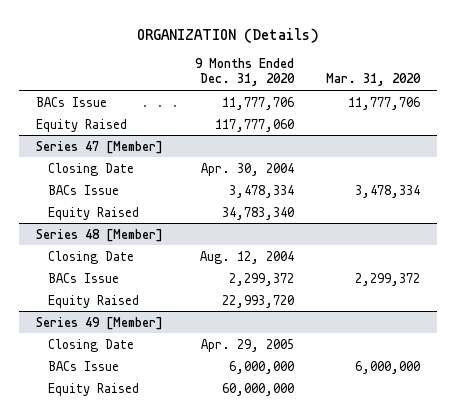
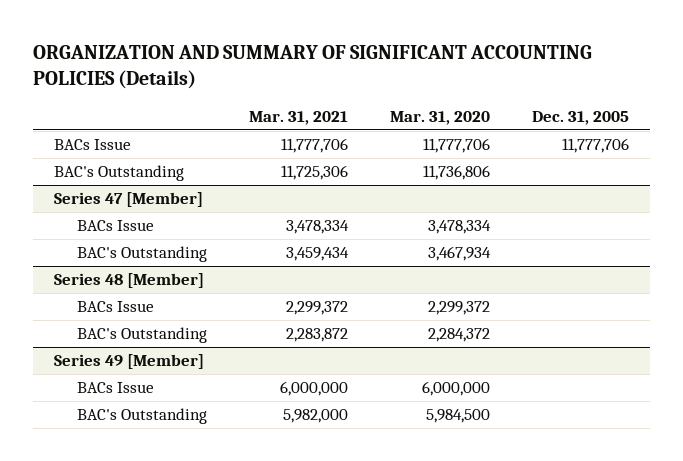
[136,27,319,43] ORGANIZATION (Details) -> [32,45,592,90] ORGANIZATION AND SUMMARY OF SIGNIFICANT ACCOUNTING POLICIES (Details)
[194,58,295,87] 9 Months Ended Dec. 31, 2020 -> none
none -> [248,110,348,125] Mar. 31, 2021
none -> [532,110,630,125] Dec. 31, 2005
[35,118,127,132] Equity Raised -> none
none -> [53,165,184,182] BAC's Outstanding
[48,162,135,176] Closing Date -> none
[48,206,140,220] Equity Raised -> none
none -> [76,246,207,263] BAC's Outstanding
[48,250,135,264] Closing Date -> none
[48,294,140,308] Equity Raised -> none
none -> [76,327,207,344] BAC's Outstanding
[48,338,135,352] Closing Date -> none
[48,382,140,396] Equity Raised -> none
none -> [76,408,207,425] BAC's Outstanding

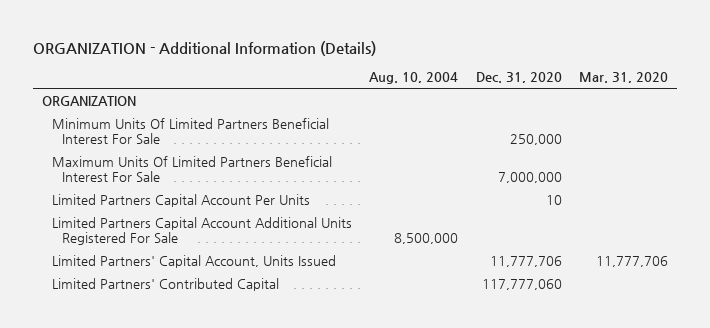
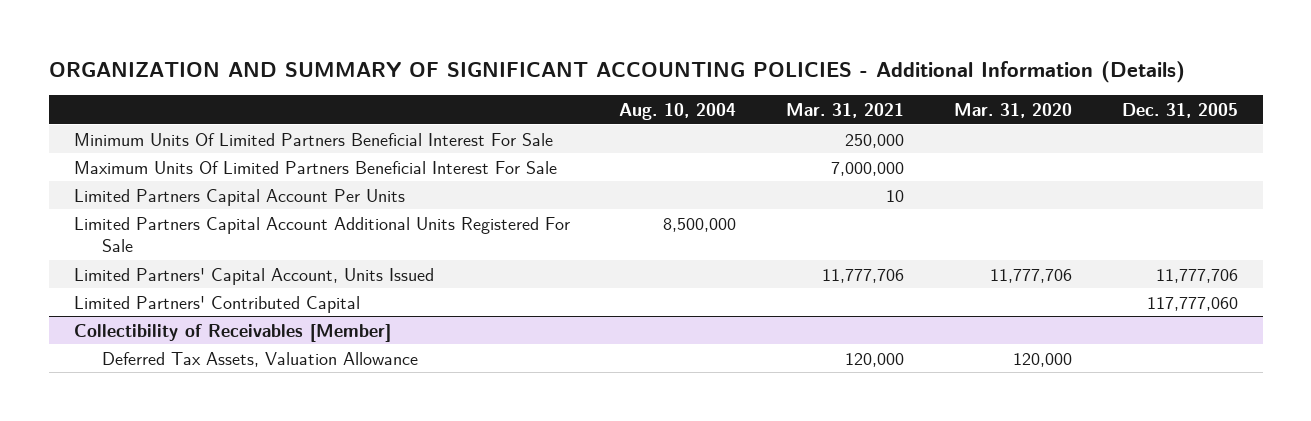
[33,40,377,56] ORGANIZATION - Additional Information (Details) -> [48,60,1185,83] ORGANIZATION AND SUMMARY OF SIGNIFICANT ACCOUNTING POLICIES - Additional Information (Details)
[475,72,562,84] Dec. 31, 2020 -> none
none -> [786,102,905,118] Mar. 31, 2021
none -> [1121,102,1238,118] Dec. 31, 2005
[41,95,136,106] ORGANIZATION -> none
none -> [73,323,391,342] Collectibility of Receivables [Member]
none -> [101,351,418,367] Deferred Tax Assets, Valuation Allowance

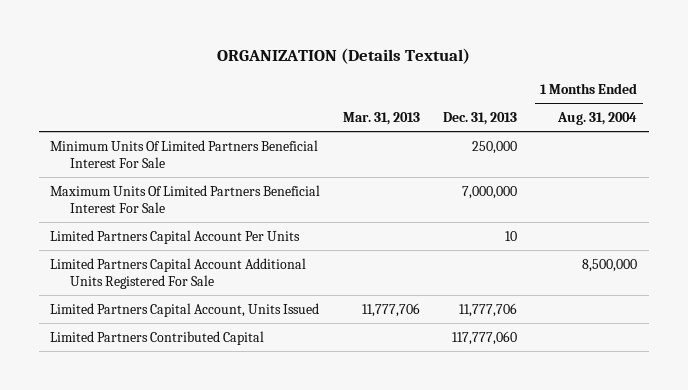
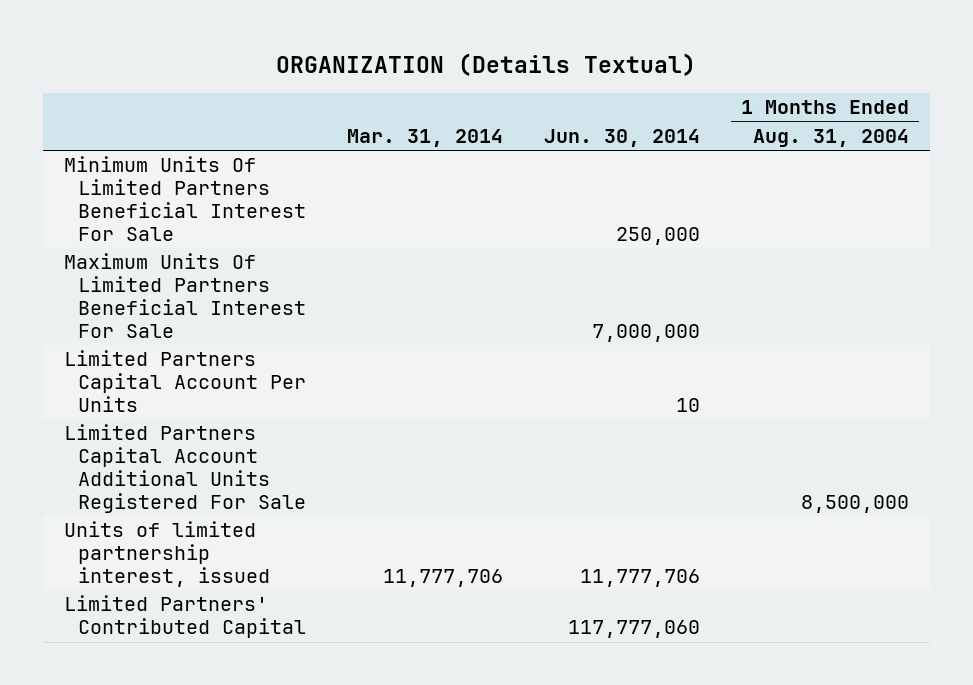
[343,111,421,125] Mar. 31, 2013 -> none
[443,111,518,125] Dec. 31, 2013 -> none
none -> [346,128,503,147] Mar. 31, 2014
none -> [543,128,700,147] Jun. 30, 2014
[50,302,320,317] Limited Partners Capital Account, Units Issued -> [63,521,270,588] Units of limited partnership interest, issued
[50,330,265,345] Limited Partners Contributed Capital -> [63,595,306,639] Limited Partners' Contributed Capital

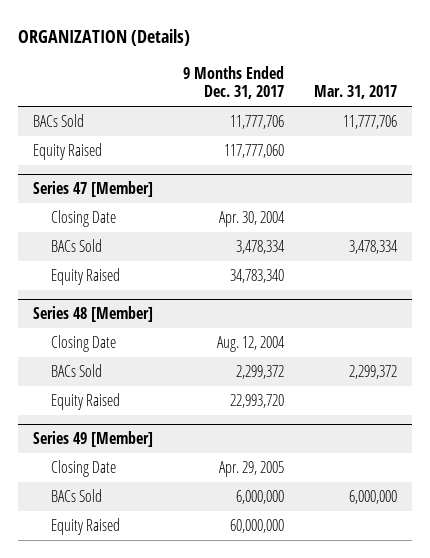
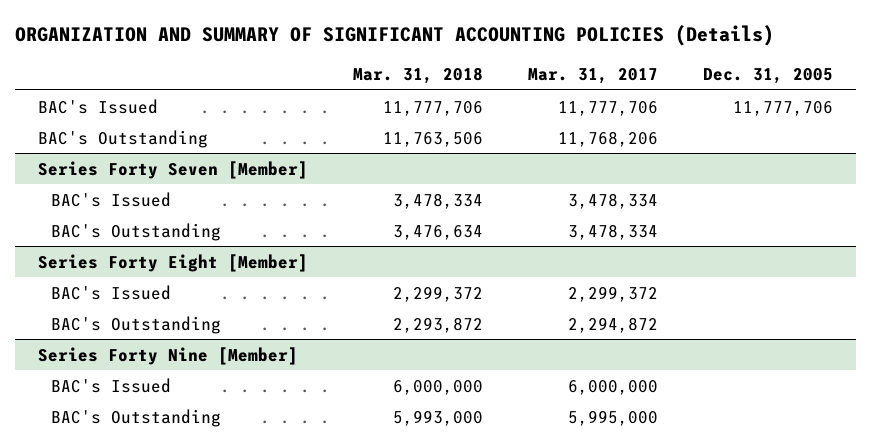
[18,28,191,46] ORGANIZATION (Details) -> [15,25,775,47] ORGANIZATION AND SUMMARY OF SIGNIFICANT ACCOUNTING POLICIES (Details)
[182,65,284,100] 9 Months Ended Dec. 31, 2017 -> none
none -> [352,66,483,84] Mar. 31, 2018
none -> [703,67,834,84] Dec. 31, 2005
[33,143,103,161] Equity Raised -> none
[50,210,116,228] Closing Date -> none
[50,268,120,286] Equity Raised -> none
[50,335,116,353] Closing Date -> none
[50,393,120,411] Equity Raised -> none
[50,460,116,478] Closing Date -> none
[50,518,120,536] Equity Raised -> none
[33,114,85,128] BACs Sold -> [37,98,158,114] BAC's Issued
none -> [37,129,208,148] BAC's Outstanding
[33,181,154,198] Series 47 [Member] -> [37,160,308,179] Series Forty Seven [Member]
[50,239,102,253] BACs Sold -> [50,191,171,207] BAC's Issued
none -> [50,222,221,241] BAC's Outstanding
[33,306,154,323] Series 48 [Member] -> [37,253,308,272] Series Forty Eight [Member]
[50,364,102,378] BACs Sold -> [50,284,171,300] BAC's Issued
none -> [50,315,221,334] BAC's Outstanding
[33,431,154,448] Series 49 [Member] -> [37,346,298,365] Series Forty Nine [Member]
[50,489,102,503] BACs Sold -> [50,377,171,393] BAC's Issued
none -> [50,408,221,427] BAC's Outstanding

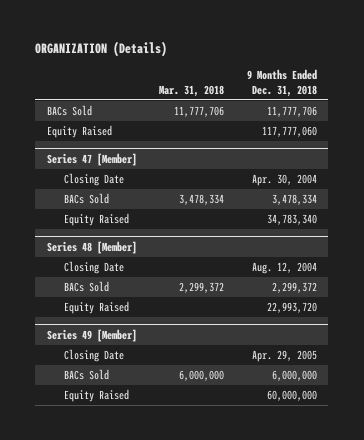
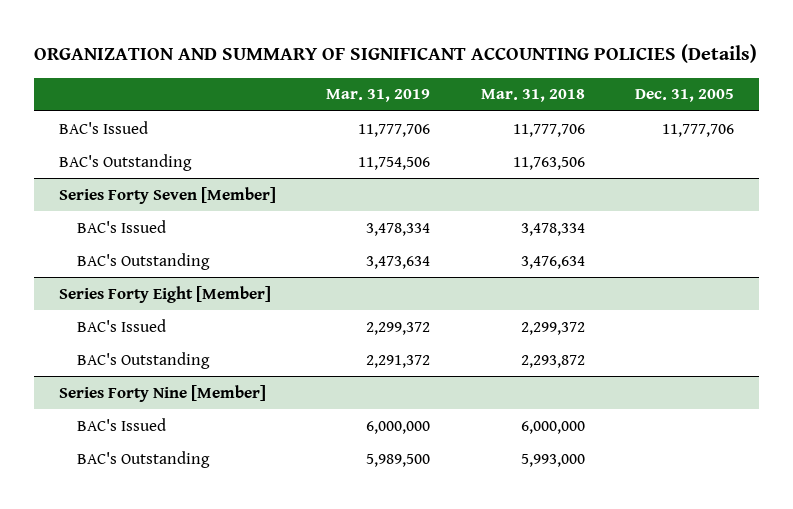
[35,41,168,58] ORGANIZATION (Details) -> [33,44,757,64] ORGANIZATION AND SUMMARY OF SIGNIFICANT ACCOUNTING POLICIES (Details)
[247,68,318,97] 9 Months Ended Dec. 31, 2018 -> none
none -> [326,89,431,103] Mar. 31, 2019
none -> [635,89,735,103] Dec. 31, 2005
[46,125,112,139] Equity Raised -> none
[64,173,125,187] Closing Date -> none
[64,213,130,227] Equity Raised -> none
[64,261,125,275] Closing Date -> none
[64,301,130,315] Equity Raised -> none
[64,349,125,363] Closing Date -> none
[64,389,130,403] Equity Raised -> none
[46,105,92,117] BACs Sold -> [59,120,149,134] BAC's Issued
none -> [59,153,193,171] BAC's Outstanding
[46,152,137,166] Series 47 [Member] -> [59,186,277,204] Series Forty Seven [Member]
[64,193,110,205] BACs Sold -> [76,219,166,233] BAC's Issued
none -> [76,252,210,270] BAC's Outstanding
[46,240,137,254] Series 48 [Member] -> [59,285,272,303] Series Forty Eight [Member]
[64,281,110,293] BACs Sold -> [76,318,166,332] BAC's Issued
none -> [76,351,210,369] BAC's Outstanding
[46,328,137,342] Series 49 [Member] -> [59,384,267,402] Series Forty Nine [Member]
[64,369,110,381] BACs Sold -> [76,417,166,431] BAC's Issued
none -> [76,450,210,468] BAC's Outstanding

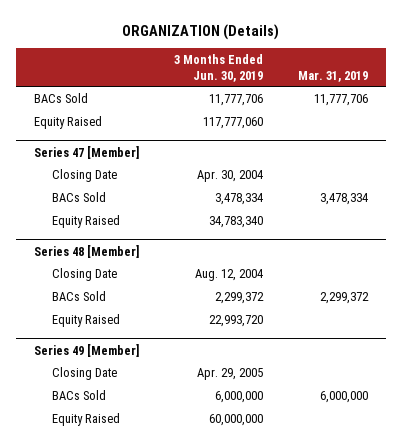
[33,44,757,64] ORGANIZATION AND SUMMARY OF SIGNIFICANT ACCOUNTING POLICIES (Details) -> [122,23,280,40] ORGANIZATION (Details)
[480,89,585,103] Mar. 31, 2018 -> none
[635,89,735,103] Dec. 31, 2005 -> none
none -> [174,53,264,82] 3 Months Ended Jun. 30, 2019
[59,153,193,171] BAC's Outstanding -> none
[76,252,210,270] BAC's Outstanding -> none
[76,351,210,369] BAC's Outstanding -> none
[76,450,210,468] BAC's Outstanding -> none
[59,120,149,134] BAC's Issued -> [33,92,88,103] BACs Sold
none -> [33,115,102,129] Equity Raised
[59,186,277,204] Series Forty Seven [Member] -> [33,145,139,159] Series 47 [Member]
none -> [52,168,118,182] Closing Date
[76,219,166,233] BAC's Issued -> [52,191,107,202] BACs Sold
none -> [52,214,121,228] Equity Raised
[59,285,272,303] Series Forty Eight [Member] -> [33,244,139,258] Series 48 [Member]
none -> [52,267,118,281] Closing Date
[76,318,166,332] BAC's Issued -> [52,290,107,301] BACs Sold
none -> [52,313,121,327] Equity Raised
[59,384,267,402] Series Forty Nine [Member] -> [33,343,139,357] Series 49 [Member]
none -> [52,366,118,380] Closing Date
[76,417,166,431] BAC's Issued -> [52,389,107,400] BACs Sold
none -> [52,412,121,426] Equity Raised

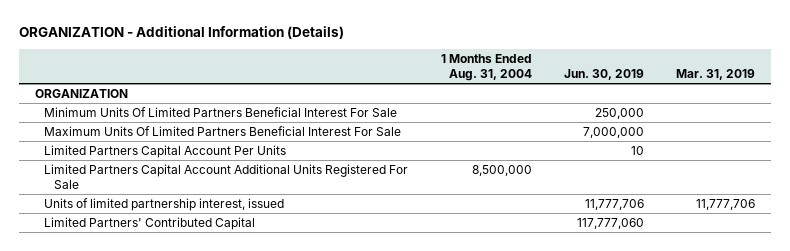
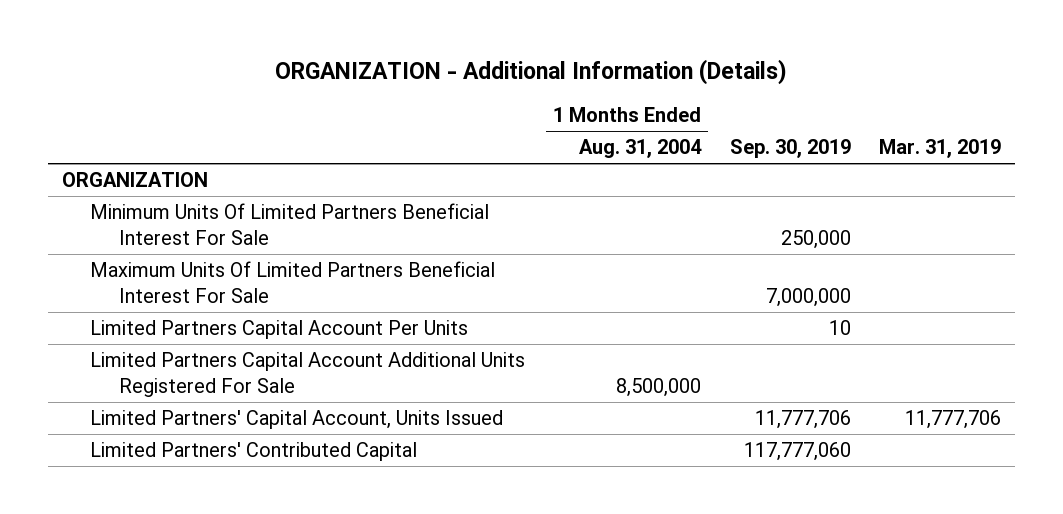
[563,69,644,81] Jun. 30, 2019 -> none
none -> [729,139,851,159] Sep. 30, 2019
[44,197,285,211] Units of limited partnership interest, issued -> [90,410,504,430] Limited Partners' Capital Account, Units Issued

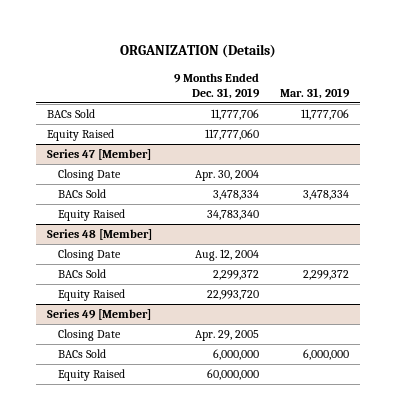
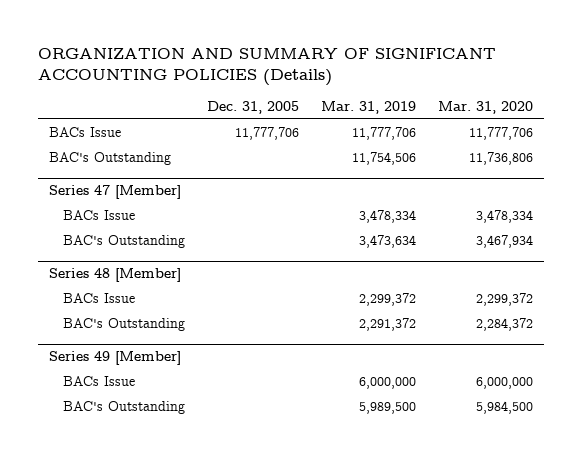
[120,44,277,59] ORGANIZATION (Details) -> [37,47,496,87] ORGANIZATION AND SUMMARY OF SIGNIFICANT ACCOUNTING POLICIES (Details)
[173,72,260,99] 9 Months Ended Dec. 31, 2019 -> none
none -> [206,101,299,115] Dec. 31, 2005
none -> [438,101,534,115] Mar. 31, 2020
[47,129,115,142] Equity Raised -> none
[47,109,96,119] BACs Sold -> [48,127,121,138] BACs Issue
none -> [48,152,171,166] BAC's Outstanding
[57,169,121,182] Closing Date -> none
[57,209,125,222] Equity Raised -> none
[57,189,106,199] BACs Sold -> [62,210,135,221] BACs Issue
none -> [62,235,185,249] BAC's Outstanding
[57,249,121,262] Closing Date -> none
[57,289,125,302] Equity Raised -> none
[57,269,106,279] BACs Sold -> [62,293,135,304] BACs Issue
none -> [62,318,185,332] BAC's Outstanding
[57,329,121,342] Closing Date -> none
[57,369,125,382] Equity Raised -> none
[57,349,106,359] BACs Sold -> [62,376,135,387] BACs Issue
none -> [62,401,185,415] BAC's Outstanding

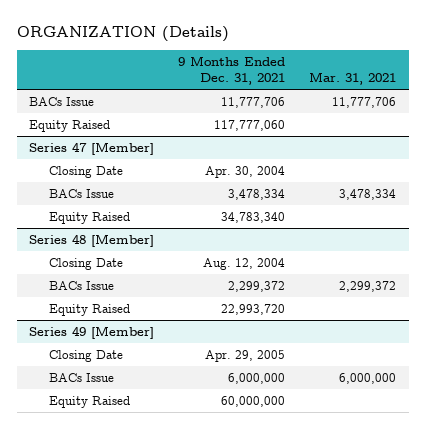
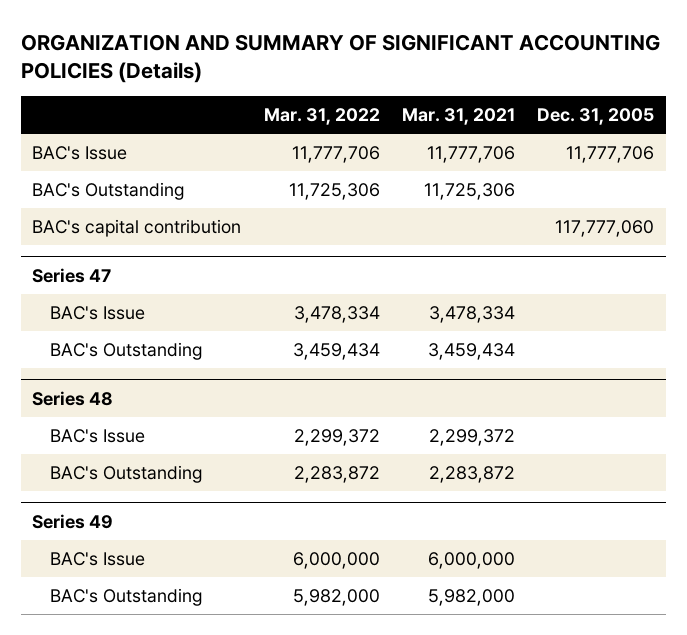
[16,26,229,43] ORGANIZATION (Details) -> [21,33,661,83] ORGANIZATION AND SUMMARY OF SIGNIFICANT ACCOUNTING POLICIES (Details)
[178,56,286,85] 9 Months Ended Dec. 31, 2021 -> none
none -> [263,108,380,126] Mar. 31, 2022
none -> [537,108,655,126] Dec. 31, 2005
[49,166,124,179] Closing Date -> none
[49,212,131,225] Equity Raised -> none
[49,258,124,271] Closing Date -> none
[49,304,131,317] Equity Raised -> none
[49,350,124,363] Closing Date -> none
[49,396,131,409] Equity Raised -> none
[29,97,95,107] BACs Issue -> [32,145,128,160] BAC's Issue
none -> [32,181,185,200] BAC's Outstanding
[29,120,111,133] Equity Raised -> [32,218,242,237] BAC's capital contribution
[29,142,155,156] Series 47 [Member] -> [32,267,112,283] Series 47
[49,189,115,199] BACs Issue -> [49,305,145,320] BAC's Issue
none -> [49,341,202,360] BAC's Outstanding
[29,234,155,248] Series 48 [Member] -> [32,390,114,406] Series 48
[49,281,115,291] BACs Issue -> [49,428,145,443] BAC's Issue
none -> [49,464,202,483] BAC's Outstanding
[29,326,155,340] Series 49 [Member] -> [32,513,114,529] Series 49
[49,373,115,383] BACs Issue -> [49,551,145,566] BAC's Issue
none -> [49,587,202,606] BAC's Outstanding

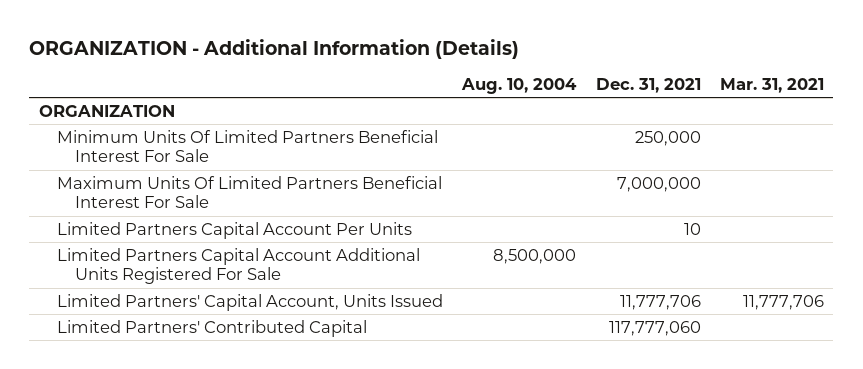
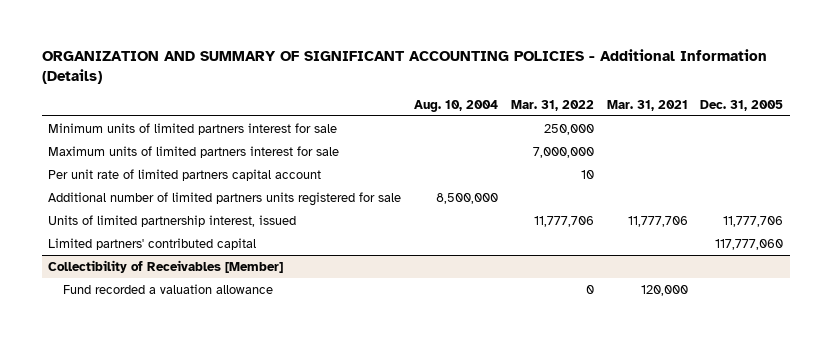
[29,38,520,59] ORGANIZATION - Additional Information (Details) -> [41,49,767,84] ORGANIZATION AND SUMMARY OF SIGNIFICANT ACCOUNTING POLICIES - Additional Information (Details)
[595,78,701,94] Dec. 31, 2021 -> none
none -> [510,99,594,111] Mar. 31, 2022
none -> [700,99,784,111] Dec. 31, 2005
[38,104,175,117] ORGANIZATION -> none
[57,129,439,163] Minimum Units Of Limited Partners Beneficial Interest For Sale -> [48,122,338,135] Minimum units of limited partners interest for sale
[57,175,443,209] Maximum Units Of Limited Partners Beneficial Interest For Sale -> [48,145,340,158] Maximum units of limited partners interest for sale
[57,221,413,239] Limited Partners Capital Account Per Units -> [48,168,322,181] Per unit rate of limited partners capital account
[57,247,421,285] Limited Partners Capital Account Additional Units Registered For Sale -> [48,191,402,206] Additional number of limited partners units registered for sale
[57,293,444,311] Limited Partners' Capital Account, Units Issued -> [48,214,297,227] Units of limited partnership interest, issued
[57,319,368,337] Limited Partners' Contributed Capital -> [48,237,257,250] Limited partners' contributed capital
none -> [48,259,284,273] Collectibility of Receivables [Member]
none -> [63,283,274,294] Fund recorded a valuation allowance

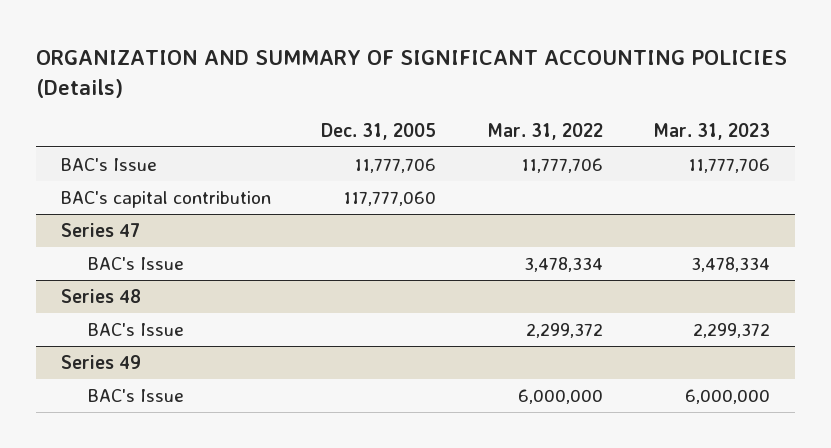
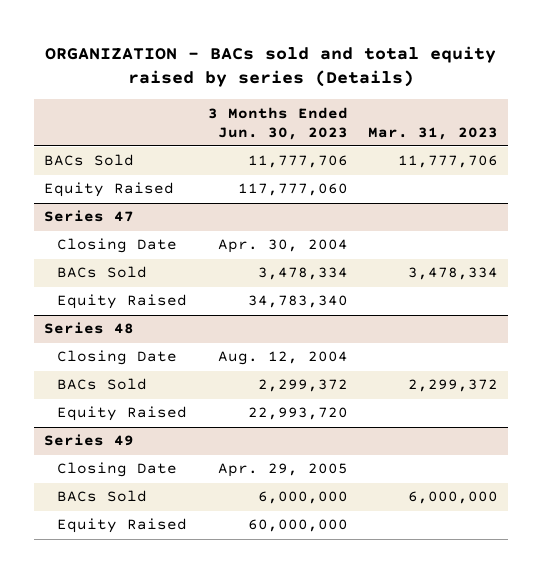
[35,50,787,98] ORGANIZATION AND SUMMARY OF SIGNIFICANT ACCOUNTING POLICIES (Details) -> [45,45,497,88] ORGANIZATION - BACs sold and total equity raised by series (Details)
[321,122,437,140] Dec. 31, 2005 -> none
[486,122,603,140] Mar. 31, 2022 -> none
none -> [207,106,348,140] 3 Months Ended Jun. 30, 2023
[60,158,157,172] BAC's Issue -> [44,154,135,167] BACs Sold
[60,191,271,209] BAC's capital contribution -> [44,182,175,198] Equity Raised
none -> [57,238,178,254] Closing Date
[87,257,184,271] BAC's Issue -> [57,266,148,279] BACs Sold
none -> [57,294,188,310] Equity Raised
none -> [57,350,178,366] Closing Date
[87,323,184,337] BAC's Issue -> [57,378,148,391] BACs Sold
none -> [57,406,188,422] Equity Raised
none -> [57,462,178,478] Closing Date
[87,389,184,403] BAC's Issue -> [57,490,148,503] BACs Sold
none -> [57,518,188,534] Equity Raised

